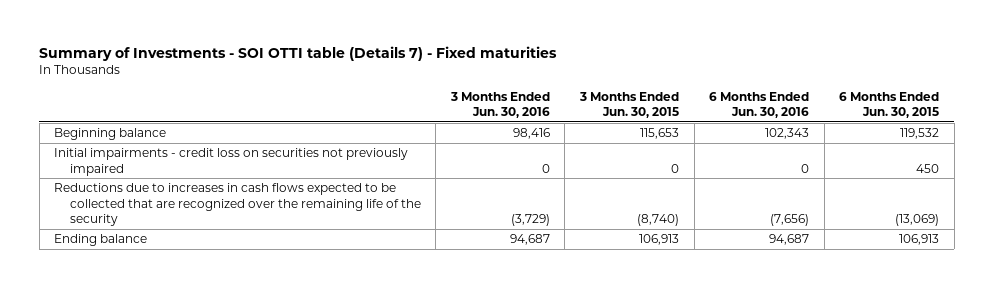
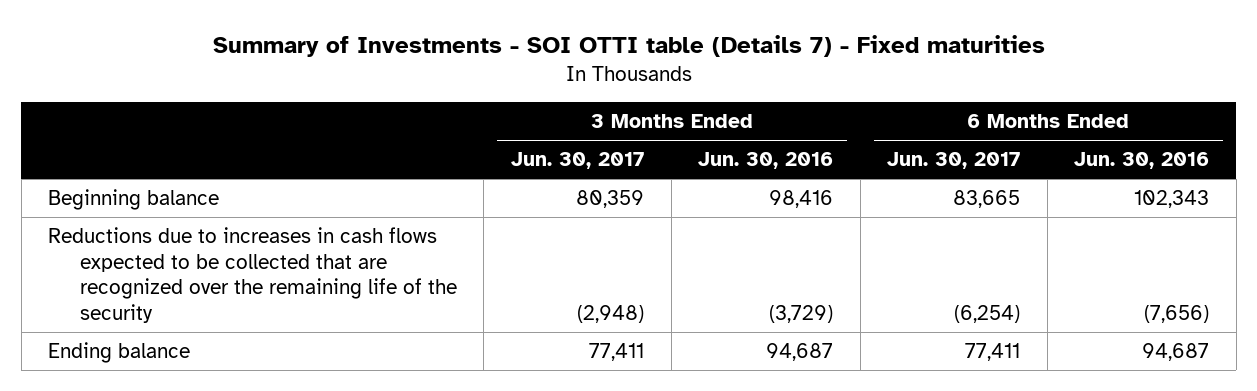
[578,91,679,119] 3 Months Ended Jun. 30, 2015 -> none
[839,91,940,119] 6 Months Ended Jun. 30, 2015 -> none
none -> [510,152,644,170] Jun. 30, 2017
none -> [887,152,1021,170] Jun. 30, 2017
[54,148,409,176] Initial impairments - credit loss on securities not previously impaired -> none

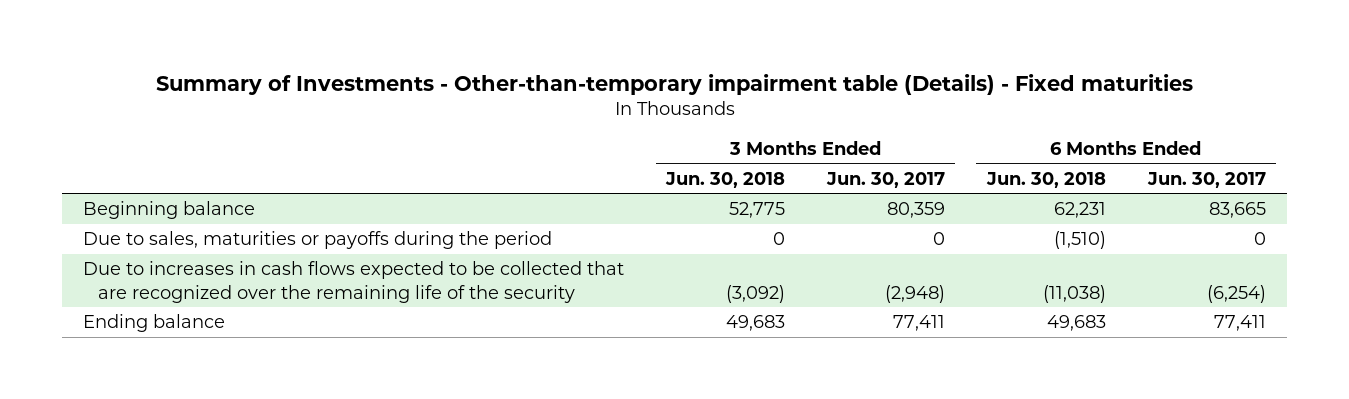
[212,35,1045,58] Summary of Investments - SOI OTTI table (Details 7) - Fixed maturities -> [155,73,1193,95] Summary of Investments - Other-than-temporary impairment table (Details) - Fixed maturities
[698,152,834,170] Jun. 30, 2016 -> none
[1074,152,1210,170] Jun. 30, 2016 -> none
none -> [665,171,786,188] Jun. 30, 2018
none -> [985,171,1106,188] Jun. 30, 2018
none -> [83,231,553,250] Due to sales, maturities or payoffs during the period
[48,227,457,323] Reductions due to increases in cash flows expected to be collected that are recognized over the remaining life of the security -> [83,261,625,303] Due to increases in cash flows expected to be collected that are recognized over the remaining life of the security

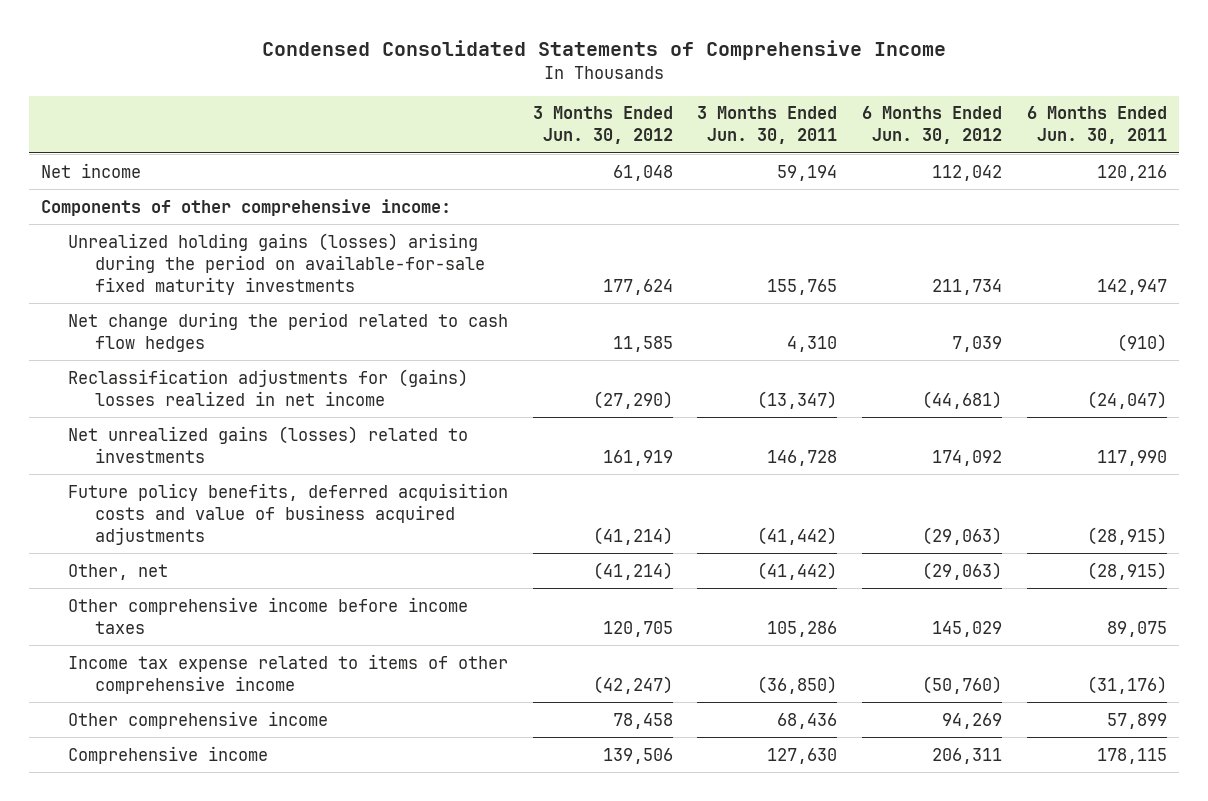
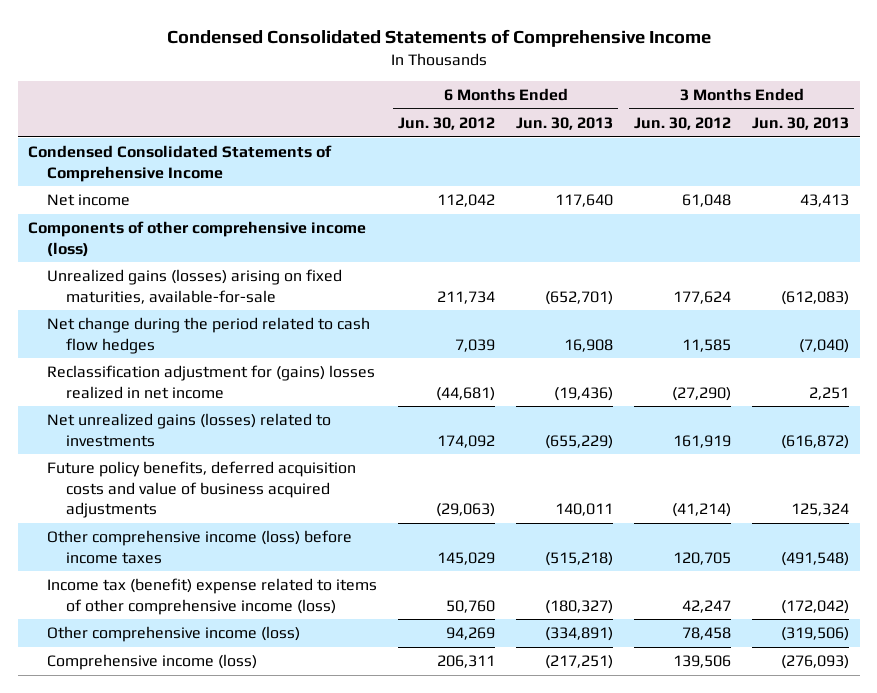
[697,106,838,145] 3 Months Ended Jun. 30, 2011 -> none
[1026,106,1167,145] 6 Months Ended Jun. 30, 2011 -> none
none -> [516,117,614,131] Jun. 30, 2013
none -> [752,117,850,131] Jun. 30, 2013
none -> [28,145,333,182] Condensed Consolidated Statements of Comprehensive Income
[41,198,452,216] Components of other comprehensive income: -> [28,221,367,257] Components of other comprehensive income (loss)
[68,232,485,295] Unrealized holding gains (losses) arising during the period on available-for-sale fixed maturity investments -> [47,269,343,304] Unrealized gains (losses) arising on fixed maturities, available-for-sale
[68,368,469,406] Reclassification adjustments for (gains) losses realized in net income -> [47,365,376,399] Reclassification adjustment for (gains) losses realized in net income
[68,563,169,580] Other, net -> none
[68,596,469,634] Other comprehensive income before income taxes -> [47,530,353,564] Other comprehensive income (loss) before income taxes
[68,653,509,694] Income tax expense related to items of other comprehensive income -> [47,578,378,615] Income tax (benefit) expense related to items of other comprehensive income (loss)
[592,675,673,694] (42,247) -> [682,599,732,613] 42,247
[922,675,1003,694] (50,760) -> [446,599,496,613] 50,760
[68,710,329,729] Other comprehensive income -> [47,626,301,643] Other comprehensive income (loss)
[68,745,269,764] Comprehensive income -> [47,654,258,671] Comprehensive income (loss)

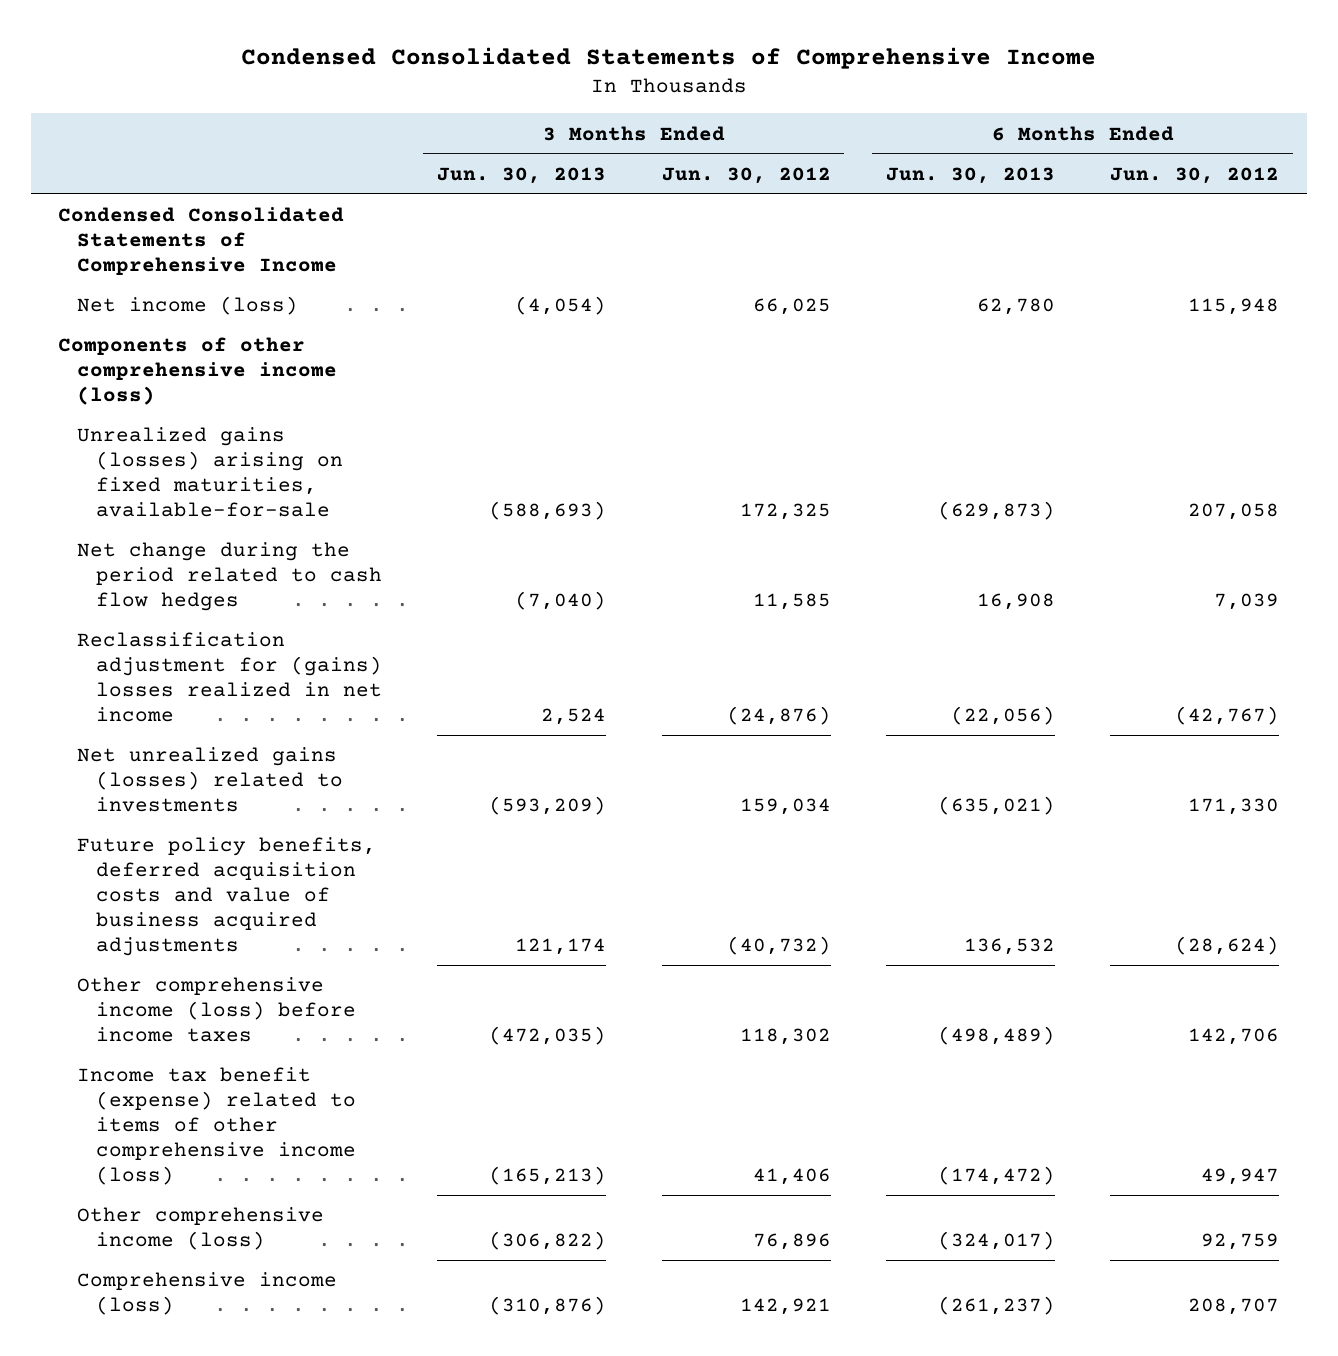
[47,194,131,207] Net income -> [77,296,299,316] Net income (loss)
[437,194,496,208] 112,042 -> [1188,298,1280,316] 115,948
[555,194,614,208] 117,640 -> [976,298,1055,316] 62,780
[682,194,732,208] 61,048 -> [752,298,831,316] 66,025
[800,194,850,208] 43,413 -> [515,296,607,316] (4,054)
[437,290,496,304] 211,734 -> [1188,502,1280,520] 207,058
[545,290,614,305] (652,701) -> [937,500,1055,520] (629,873)
[673,290,732,304] 177,624 -> [739,502,831,520] 172,325
[781,290,850,305] (612,083) -> [489,500,607,520] (588,693)
[436,386,496,401] (44,681) -> [1175,705,1280,725] (42,767)
[554,386,614,401] (19,436) -> [950,705,1055,725] (22,056)
[672,386,732,401] (27,290) -> [726,705,831,725] (24,876)
[809,386,850,400] 2,251 -> [541,707,607,725] 2,524
[437,434,496,448] 174,092 -> [1188,797,1280,815] 171,330
[545,434,614,449] (655,229) -> [937,795,1055,815] (635,021)
[673,434,732,448] 161,919 -> [739,797,831,815] 159,034
[781,434,850,449] (616,872) -> [489,795,607,815] (593,209)
[436,503,496,518] (29,063) -> [1175,935,1280,955] (28,624)
[555,503,614,517] 140,011 -> [963,937,1055,955] 136,532
[672,503,732,518] (41,214) -> [726,935,831,955] (40,732)
[791,503,850,517] 125,324 -> [515,937,607,955] 121,174
[437,551,496,565] 145,029 -> [1188,1027,1280,1045] 142,706
[545,551,614,566] (515,218) -> [937,1025,1055,1045] (498,489)
[673,551,732,565] 120,705 -> [739,1027,831,1045] 118,302
[781,551,850,566] (491,548) -> [489,1025,607,1045] (472,035)
[47,578,378,615] Income tax (benefit) expense related to items of other comprehensive income (loss) -> [77,1067,356,1185] Income tax benefit (expense) related to items of other comprehensive income (loss)
[446,599,496,613] 50,760 -> [1201,1167,1280,1185] 49,947
[545,599,614,614] (180,327) -> [937,1165,1055,1185] (174,472)
[682,599,732,613] 42,247 -> [752,1167,831,1185] 41,406
[781,599,850,614] (172,042) -> [489,1165,607,1185] (165,213)
[446,627,496,641] 94,269 -> [1201,1233,1280,1251] 92,759
[545,627,614,642] (334,891) -> [937,1231,1055,1251] (324,017)
[682,627,732,641] 78,458 -> [752,1233,831,1251] 76,896
[781,627,850,642] (319,506) -> [489,1231,607,1251] (306,822)
[437,655,496,669] 206,311 -> [1188,1298,1280,1316] 208,707
[545,655,614,670] (217,251) -> [937,1296,1055,1316] (261,237)
[673,655,732,669] 139,506 -> [739,1298,831,1316] 142,921
[781,655,850,670] (276,093) -> [489,1296,607,1316] (310,876)

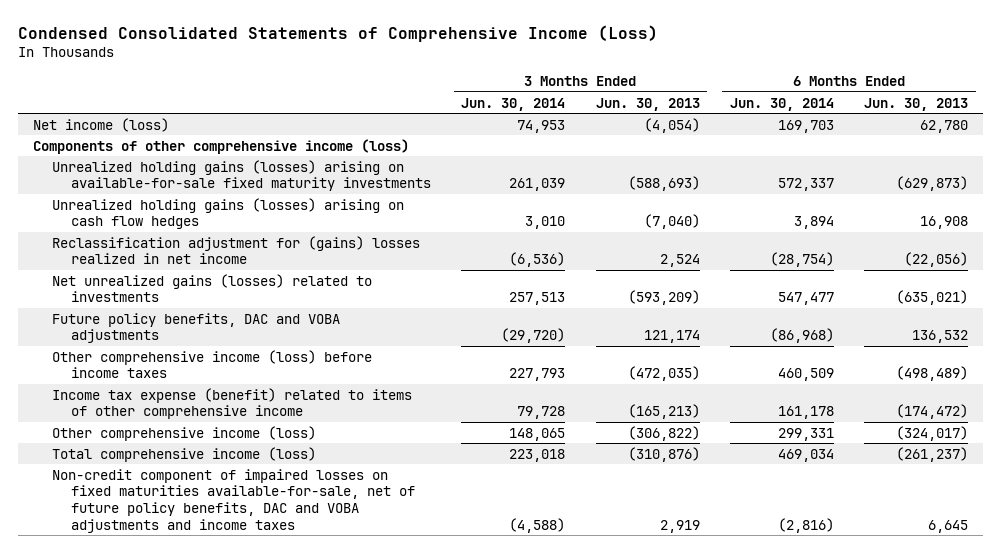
[240,46,1096,69] Condensed Consolidated Statements of Comprehensive Income -> [17,24,658,42] Condensed Consolidated Statements of Comprehensive Income (Loss)
[661,166,831,184] Jun. 30, 2012 -> none
[1110,166,1280,184] Jun. 30, 2012 -> none
none -> [461,97,566,111] Jun. 30, 2014
none -> [729,97,834,111] Jun. 30, 2014
[58,207,345,275] Condensed Consolidated Statements of Comprehensive Income -> none
[77,427,343,517] Unrealized gains (losses) arising on fixed maturities, available-for-sale -> [51,159,431,192] Unrealized holding gains (losses) arising on available-for-sale fixed maturity investments
[77,542,382,611] Net change during the period related to cash flow hedges -> [51,197,404,230] Unrealized holding gains (losses) arising on cash flow hedges
[77,837,377,956] Future policy benefits, deferred acquisition costs and value of business acquired adjustments -> [51,312,340,344] Future policy benefits, DAC and VOBA adjustments
[77,1067,356,1185] Income tax benefit (expense) related to items of other comprehensive income (loss) -> [51,387,412,420] Income tax expense (benefit) related to items of other comprehensive income
[77,1272,338,1316] Comprehensive income (loss) -> [51,446,316,462] Total comprehensive income (loss)
none -> [51,468,415,533] Non-credit component of impaired losses on fixed maturities available-for-sale, net of future policy benefits, DAC and VOBA adjustments and income taxes

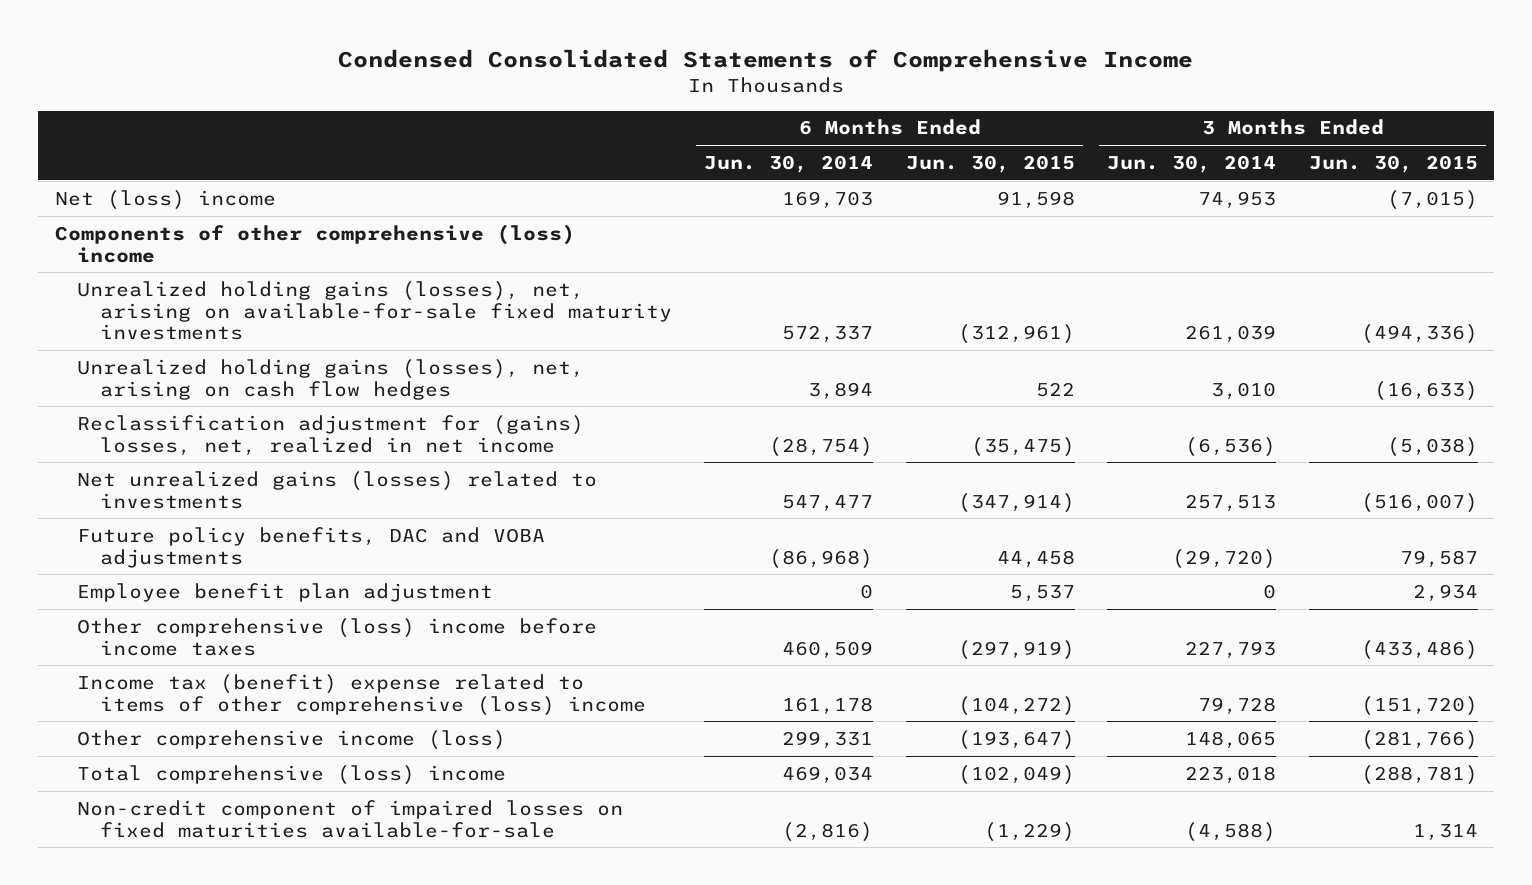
[17,24,658,42] Condensed Consolidated Statements of Comprehensive Income (Loss) -> [338,49,1194,73] Condensed Consolidated Statements of Comprehensive Income
[595,97,700,111] Jun. 30, 2013 -> none
[864,97,969,111] Jun. 30, 2013 -> none
none -> [905,155,1075,174] Jun. 30, 2015
none -> [1308,155,1478,174] Jun. 30, 2015
[32,117,169,132] Net income (loss) -> [54,189,276,210] Net (loss) income
[32,138,409,154] Components of other comprehensive income (loss) -> [54,223,575,263] Components of other comprehensive (loss) income
[51,159,431,192] Unrealized holding gains (losses) arising on available-for-sale fixed maturity investments -> [77,280,672,341] Unrealized holding gains (losses), net, arising on available-for-sale fixed maturity investments
[51,197,404,230] Unrealized holding gains (losses) arising on cash flow hedges -> [77,358,585,400] Unrealized holding gains (losses), net, arising on cash flow hedges
[51,235,420,265] Reclassification adjustment for (gains) losses realized in net income -> [77,414,585,456] Reclassification adjustment for (gains) losses, net, realized in net income
none -> [77,582,494,602] Employee benefit plan adjustment
[51,349,372,379] Other comprehensive income (loss) before income taxes -> [77,617,598,656] Other comprehensive (loss) income before income taxes
[51,387,412,420] Income tax expense (benefit) related to items of other comprehensive income -> [77,673,646,716] Income tax (benefit) expense related to items of other comprehensive (loss) income
[51,446,316,462] Total comprehensive income (loss) -> [77,764,507,785] Total comprehensive (loss) income
[51,468,415,533] Non-credit component of impaired losses on fixed maturities available-for-sale, net of future policy benefits, DAC and VOBA adjustments and income taxes -> [77,799,624,838] Non-credit component of impaired losses on fixed maturities available-for-sale

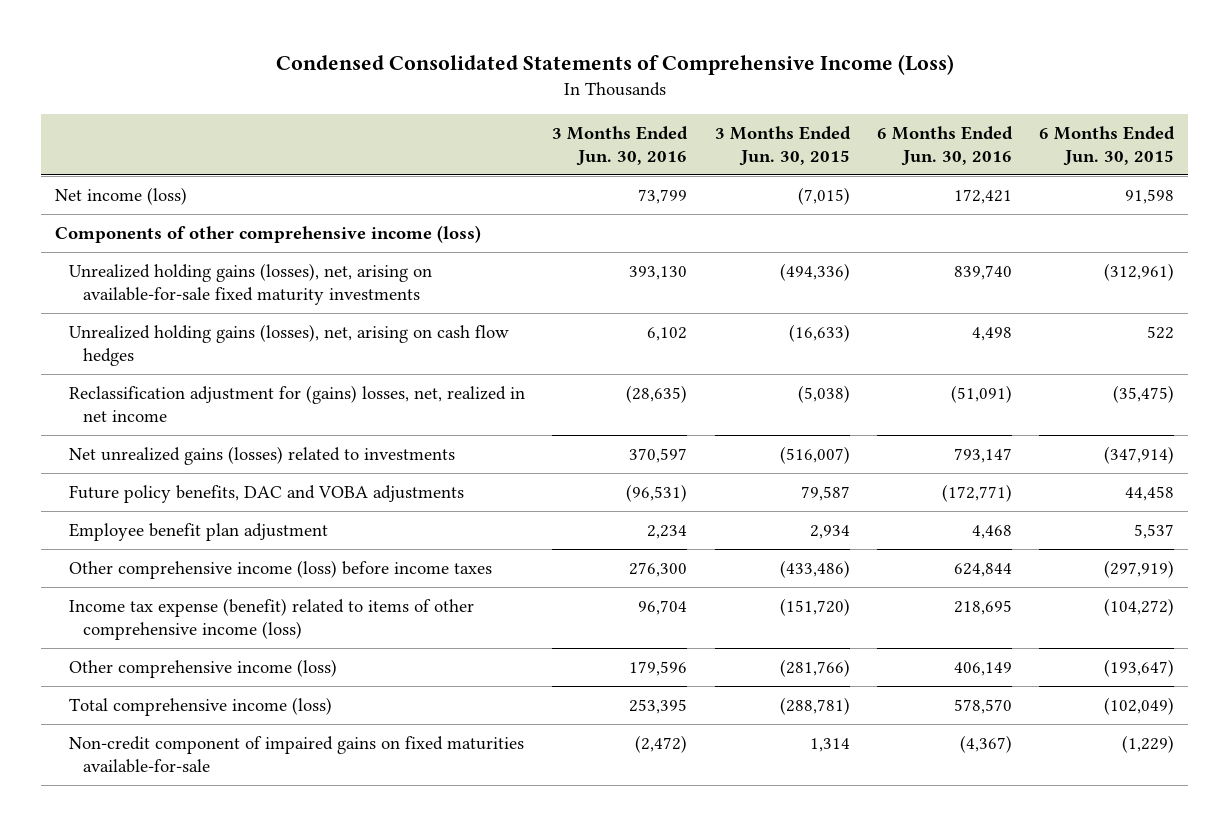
[338,49,1194,73] Condensed Consolidated Statements of Comprehensive Income -> [275,54,954,76] Condensed Consolidated Statements of Comprehensive Income (Loss)
[704,155,874,174] Jun. 30, 2014 -> none
[1107,155,1277,174] Jun. 30, 2014 -> none
none -> [552,125,689,166] 3 Months Ended Jun. 30, 2016
none -> [876,125,1013,166] 6 Months Ended Jun. 30, 2016
[54,189,276,210] Net (loss) income -> [54,186,187,205] Net income (loss)
[54,223,575,263] Components of other comprehensive (loss) income -> [54,224,481,243] Components of other comprehensive income (loss)
[77,617,598,656] Other comprehensive (loss) income before income taxes -> [68,559,492,579] Other comprehensive income (loss) before income taxes
[77,673,646,716] Income tax (benefit) expense related to items of other comprehensive (loss) income -> [68,597,474,640] Income tax expense (benefit) related to items of other comprehensive income (loss)
[77,764,507,785] Total comprehensive (loss) income -> [68,696,332,716] Total comprehensive income (loss)
[77,799,624,838] Non-credit component of impaired losses on fixed maturities available-for-sale -> [68,735,524,773] Non-credit component of impaired gains on fixed maturities available-for-sale

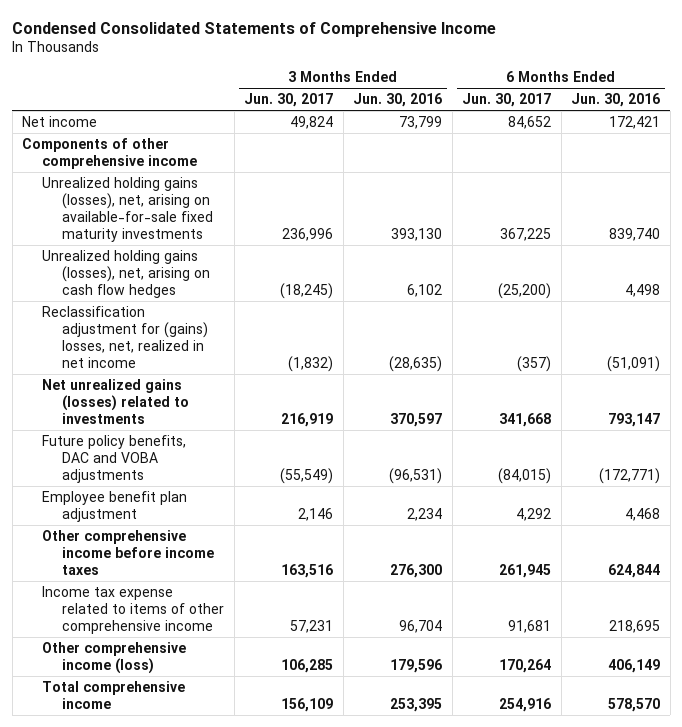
[275,54,954,76] Condensed Consolidated Statements of Comprehensive Income (Loss) -> [12,21,497,37] Condensed Consolidated Statements of Comprehensive Income
[714,125,851,166] 3 Months Ended Jun. 30, 2015 -> none
[1039,125,1176,166] 6 Months Ended Jun. 30, 2015 -> none
none -> [244,93,334,108] Jun. 30, 2017
none -> [462,93,552,108] Jun. 30, 2017
[54,186,187,205] Net income (loss) -> [22,115,98,127] Net income
[54,224,481,243] Components of other comprehensive income (loss) -> [22,137,198,169] Components of other comprehensive income
[68,559,492,579] Other comprehensive income (loss) before income taxes -> [42,529,215,575] Other comprehensive income before income taxes
[68,597,474,640] Income tax expense (benefit) related to items of other comprehensive income (loss) -> [42,585,225,634] Income tax expense related to items of other comprehensive income
[68,735,524,773] Non-credit component of impaired gains on fixed maturities available-for-sale -> none
[68,696,332,716] Total comprehensive income (loss) -> [42,680,186,709] Total comprehensive income

